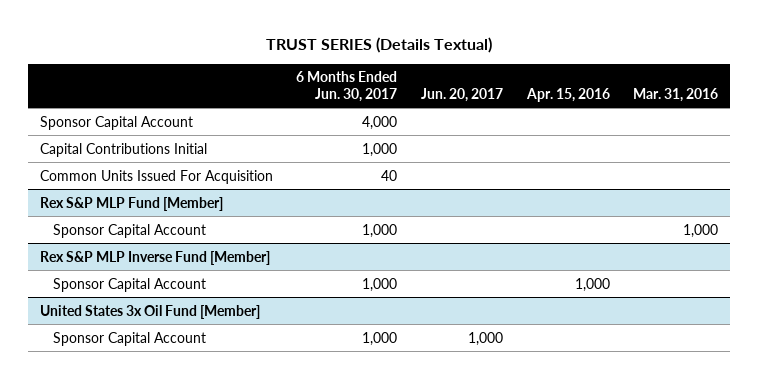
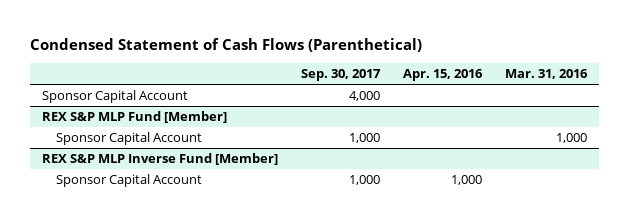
[266,36,493,53] TRUST SERIES (Details Textual) -> [30,38,423,53] Condensed Statement of Cash Flows (Parenthetical)
[296,71,398,102] 6 Months Ended Jun. 30, 2017 -> none
[421,87,504,102] Jun. 20, 2017 -> none
none -> [300,69,381,82] Sep. 30, 2017
[39,142,207,157] Capital Contributions Initial -> none
[39,169,273,184] Common Units Issued For Acquisition -> none
[39,196,223,211] Rex S&P MLP Fund [Member] -> [41,111,227,124] REX S&P MLP Fund [Member]
[39,250,270,265] Rex S&P MLP Inverse Fund [Member] -> [41,153,278,166] REX S&P MLP Inverse Fund [Member]
[39,304,260,319] United States 3x Oil Fund [Member] -> none
[53,331,207,346] Sponsor Capital Account -> none

